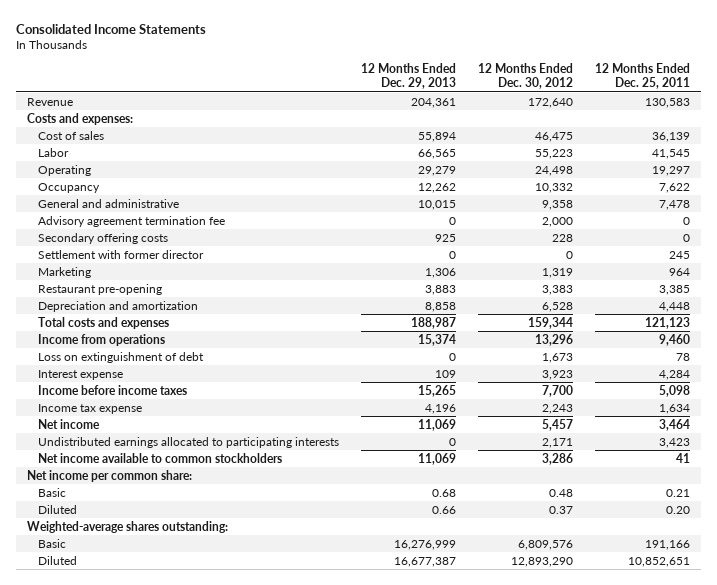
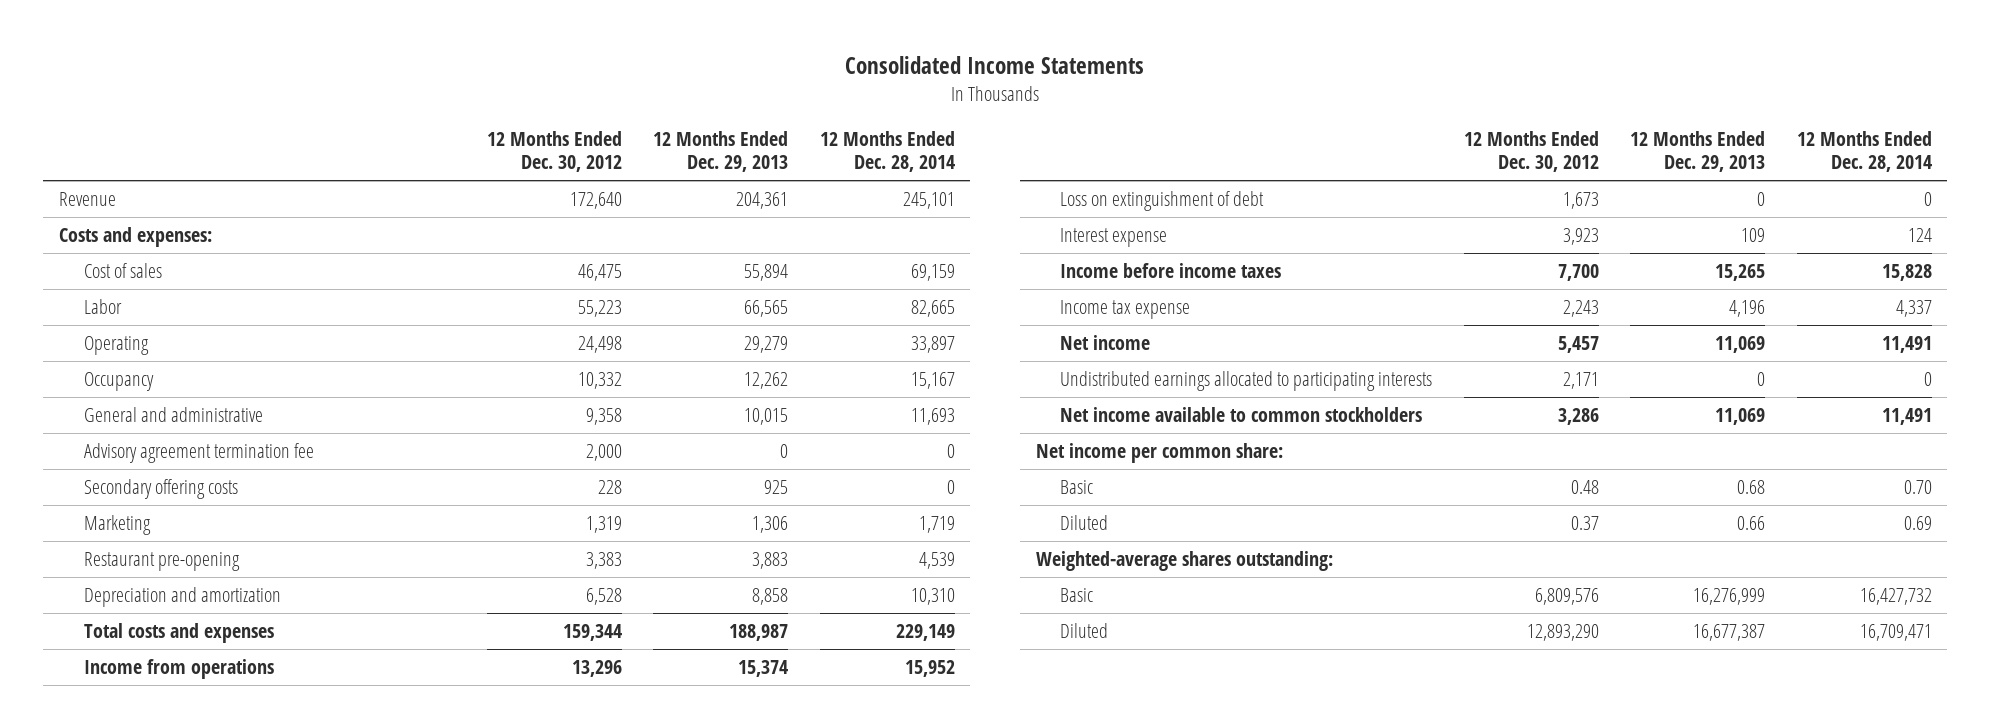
[595,63,691,90] 12 Months Ended Dec. 25, 2011 -> none
none -> [819,130,955,173] 12 Months Ended Dec. 28, 2014
[38,249,205,259] Settlement with former director -> none

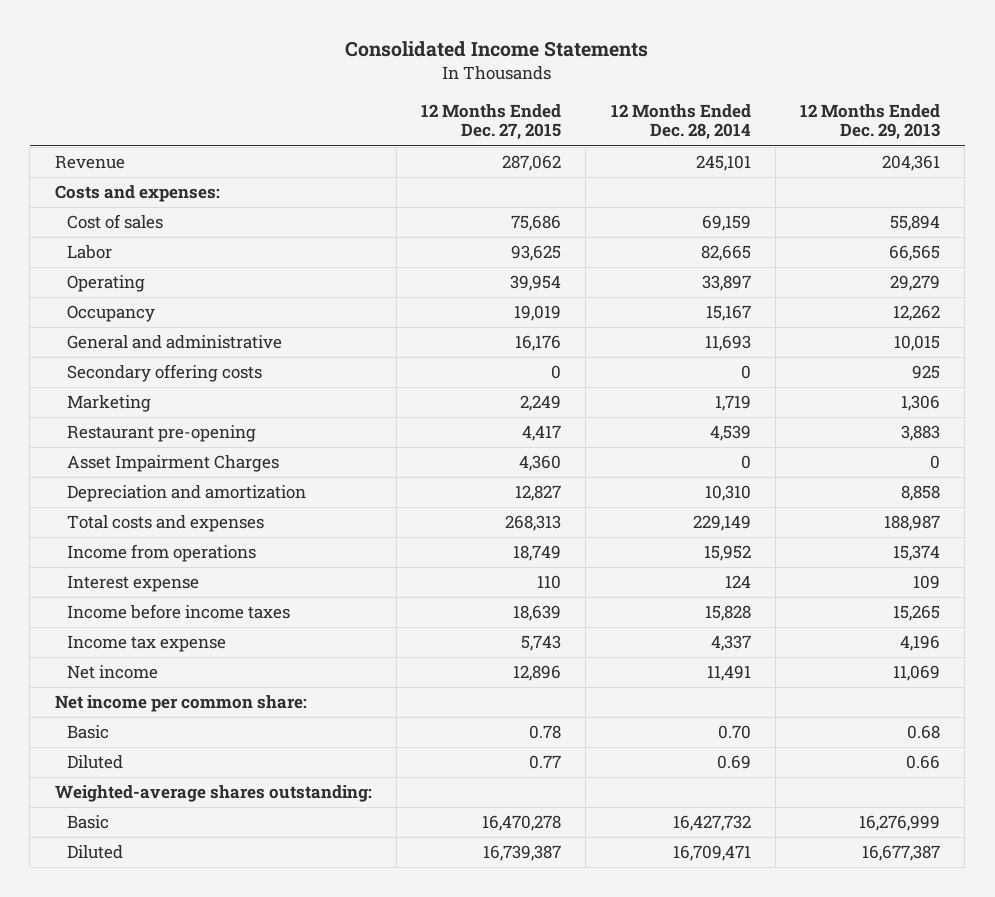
[486,130,622,173] 12 Months Ended Dec. 30, 2012 -> none
none -> [421,103,562,141] 12 Months Ended Dec. 27, 2015
[83,443,314,464] Advisory agreement termination fee -> none
none -> [66,455,279,473] Asset Impairment Charges
[1060,191,1265,212] Loss on extinguishment of debt -> none
[1060,371,1433,392] Undistributed earnings allocated to participating interests -> none
[1060,407,1423,423] Net income available to common stockholders -> none

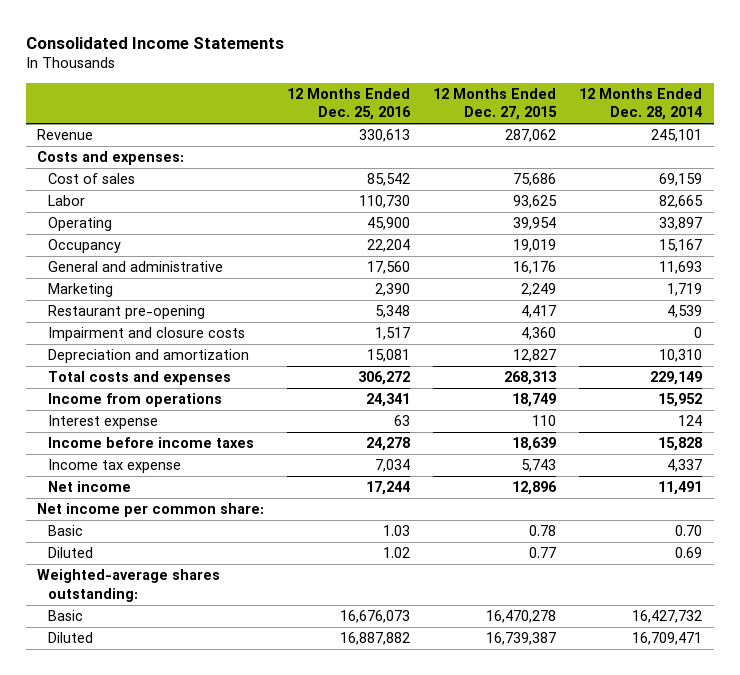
[800,103,941,141] 12 Months Ended Dec. 29, 2013 -> none
none -> [287,87,412,121] 12 Months Ended Dec. 25, 2016
[66,364,262,383] Secondary offering costs -> none
[66,455,279,473] Asset Impairment Charges -> [47,327,245,342] Impairment and closure costs

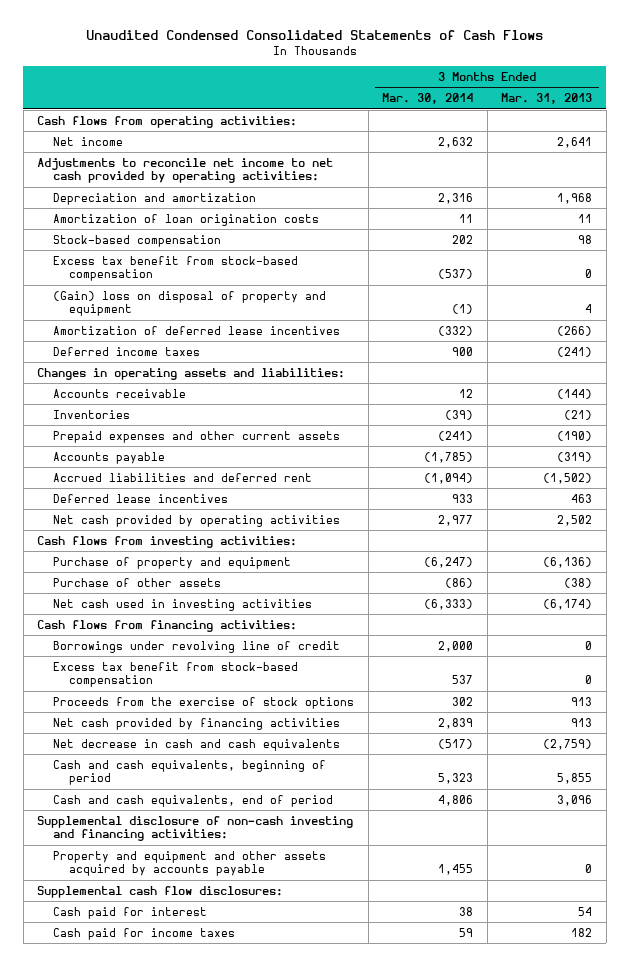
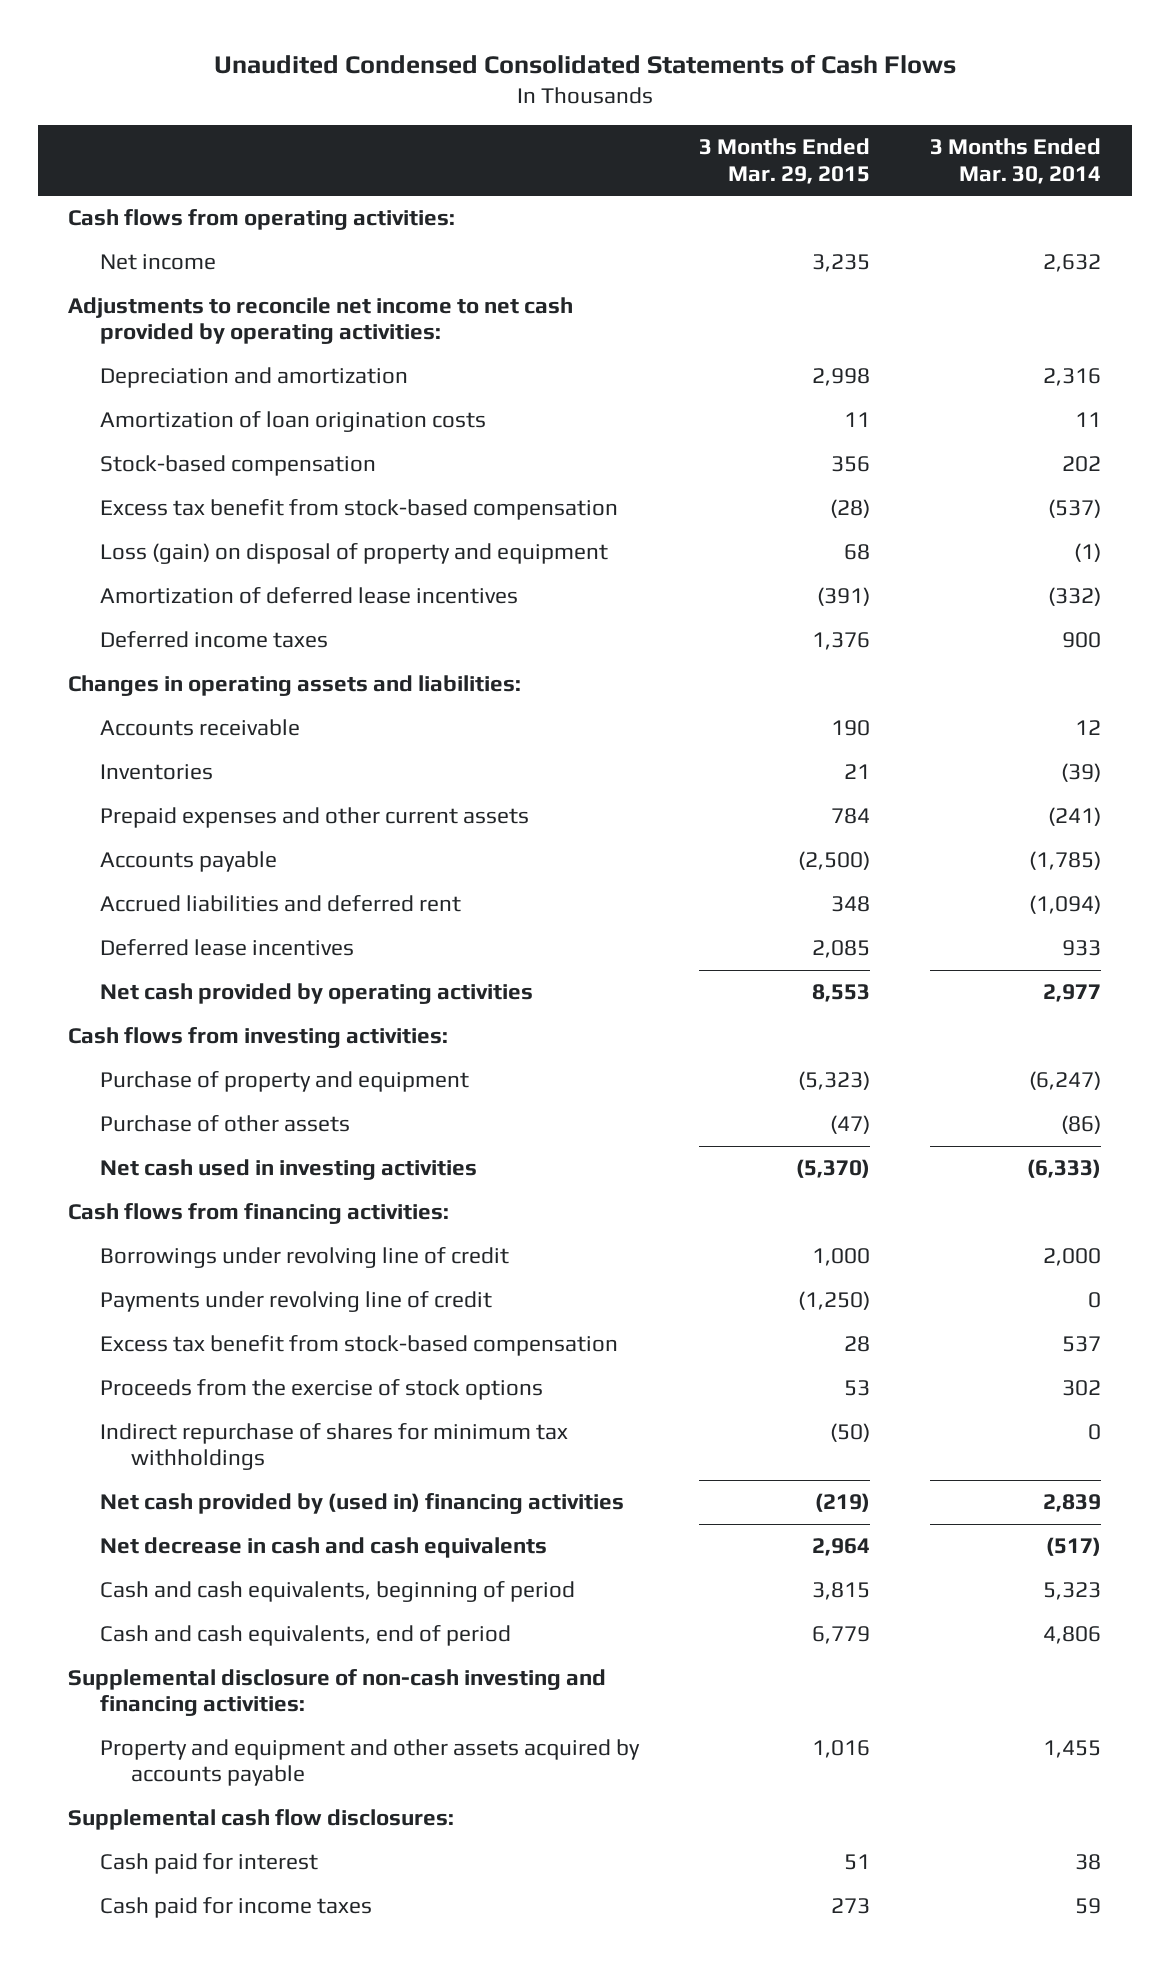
[501,93,593,105] Mar. 31, 2013 -> none
none -> [699,138,871,184] 3 Months Ended Mar. 29, 2015
[53,290,327,317] (Gain) loss on disposal of property and equipment -> [99,543,608,565] Loss (gain) on disposal of property and equipment
none -> [99,1291,492,1313] Payments under revolving line of credit
none -> [99,1423,568,1471] Indirect repurchase of shares for minimum tax withholdings
[53,717,341,730] Net cash provided by financing activities -> [99,1493,624,1515] Net cash provided by (used in) financing activities

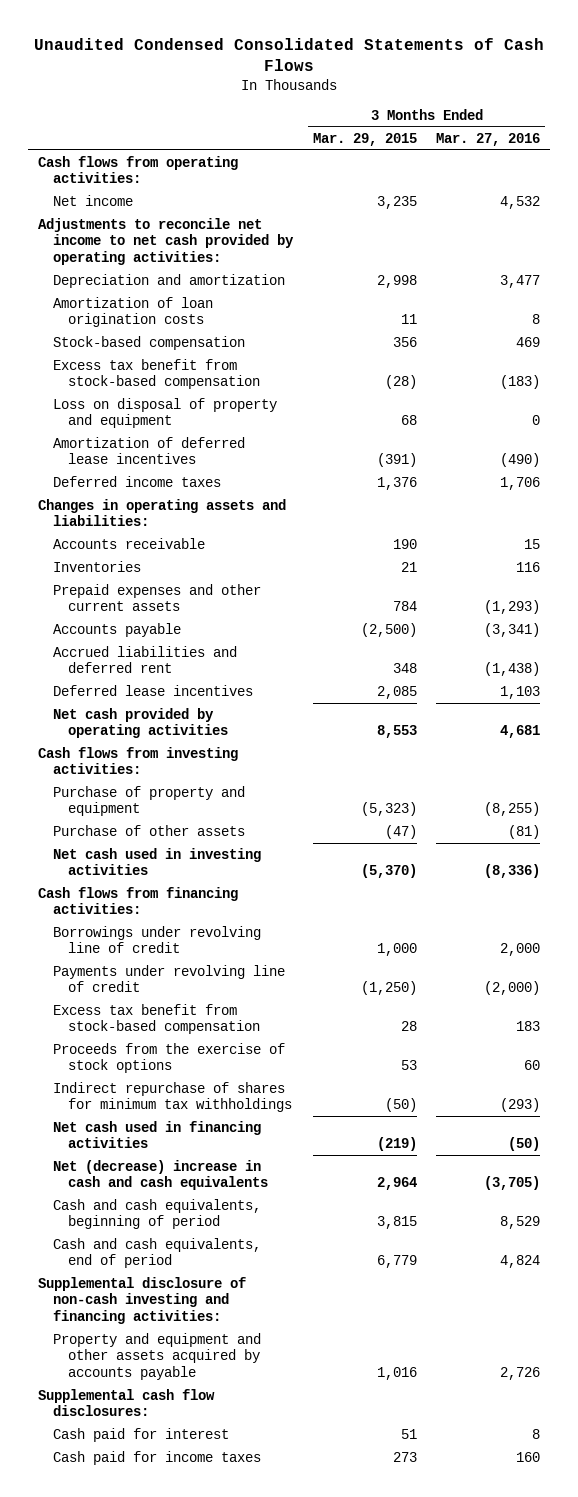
[930,138,1102,184] 3 Months Ended Mar. 30, 2014 -> none
none -> [436,132,541,146] Mar. 27, 2016
[99,543,608,565] Loss (gain) on disposal of property and equipment -> [53,398,278,429] Loss on disposal of property and equipment
[99,1493,624,1515] Net cash provided by (used in) financing activities -> [53,1121,262,1149] Net cash used in financing activities
[99,1537,547,1559] Net decrease in cash and cash equivalents -> [53,1160,269,1191] Net (decrease) increase in cash and cash equivalents

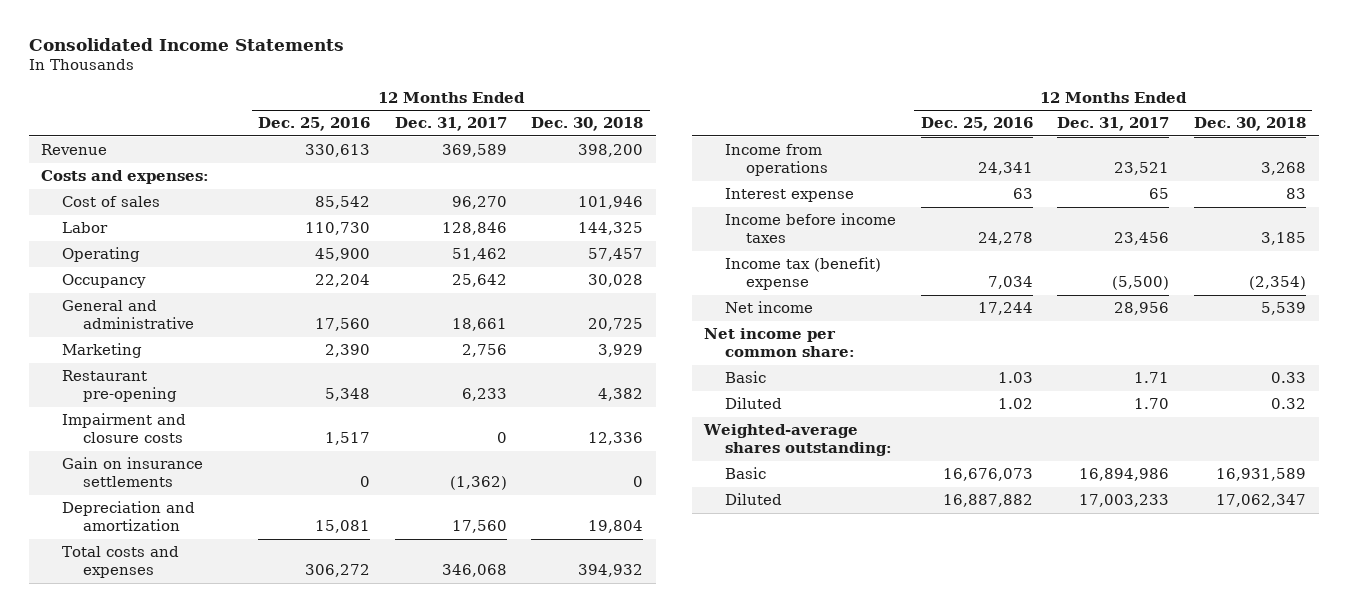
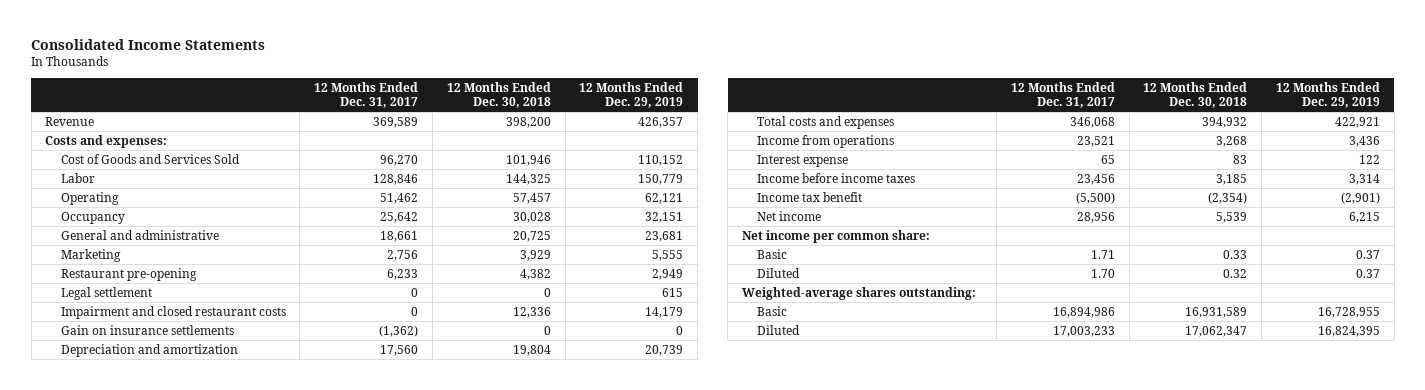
[257,117,370,132] Dec. 25, 2016 -> none
none -> [579,81,684,109] 12 Months Ended Dec. 29, 2019
[61,195,160,207] Cost of sales -> [60,153,240,164] Cost of Goods and Services Sold
none -> [60,286,152,300] Legal settlement
[61,412,186,444] Impairment and closure costs -> [60,305,286,319] Impairment and closed restaurant costs
[724,256,881,291] Income tax (benefit) expense -> [757,191,863,202] Income tax benefit

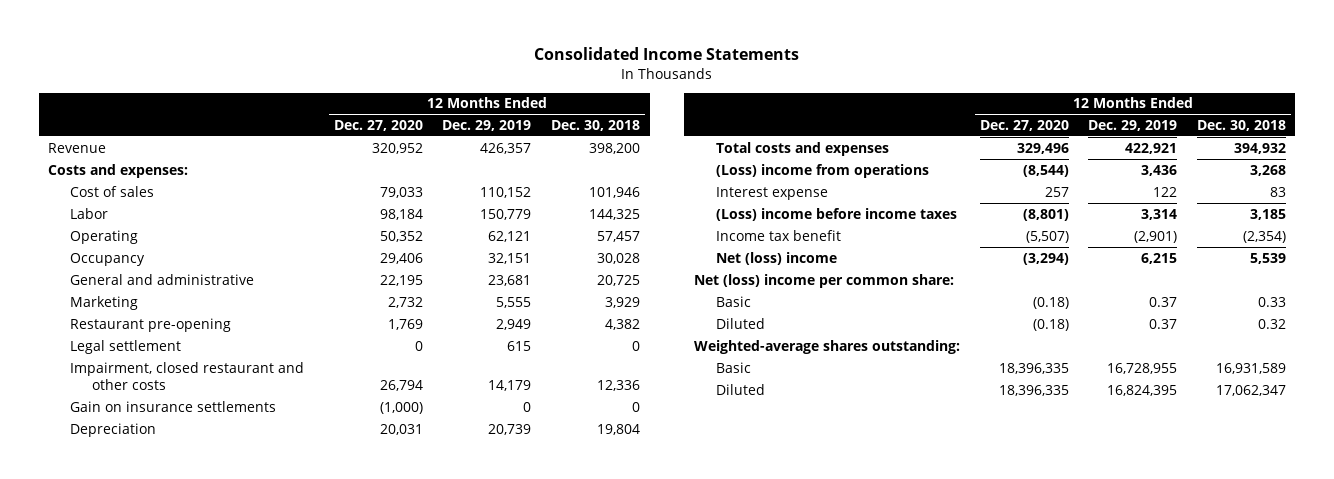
[314,81,419,109] 12 Months Ended Dec. 31, 2017 -> none
none -> [333,119,423,131] Dec. 27, 2020
[60,153,240,164] Cost of Goods and Services Sold -> [70,185,155,197] Cost of sales
[60,305,286,319] Impairment and closed restaurant costs -> [70,361,305,391] Impairment, closed restaurant and other costs
[60,343,238,357] Depreciation and amortization -> [70,422,157,437] Depreciation
[757,134,895,148] Income from operations -> [716,163,930,178] (Loss) income from operations
[757,172,916,183] Income before income taxes -> [716,207,958,221] (Loss) income before income taxes
[757,210,822,221] Net income -> [716,251,838,265] Net (loss) income
[741,229,930,243] Net income per common share: -> [694,273,955,288] Net (loss) income per common share:

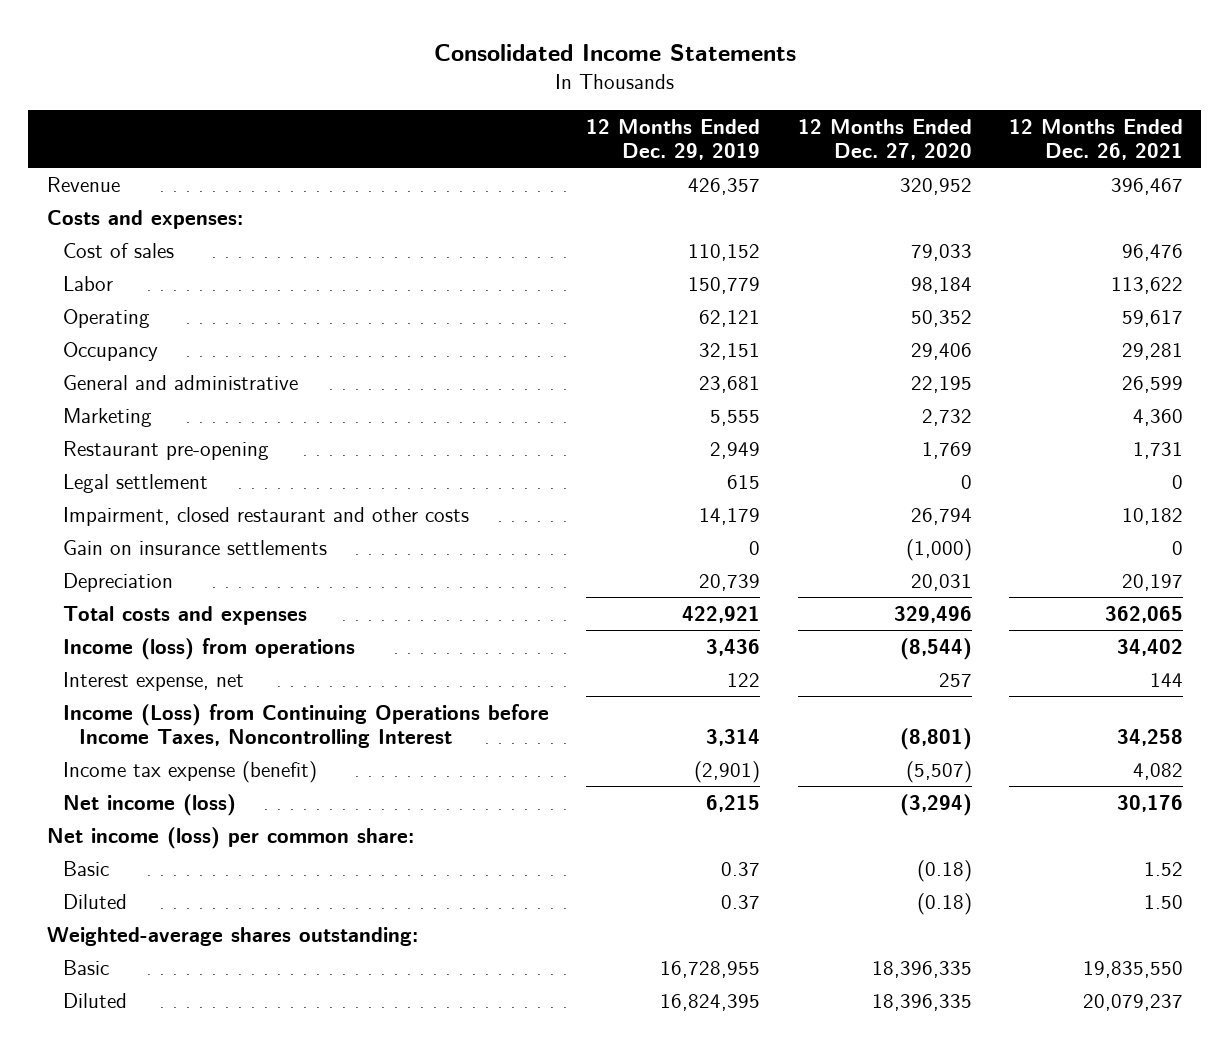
[550,119,640,131] Dec. 30, 2018 -> none
none -> [1008,118,1183,160] 12 Months Ended Dec. 26, 2021
[716,163,930,178] (Loss) income from operations -> [63,637,356,660] Income (loss) from operations
[716,186,829,200] Interest expense -> [63,671,245,691] Interest expense, net
[716,207,958,221] (Loss) income before income taxes -> [63,703,550,749] Income (Loss) from Continuing Operations before Income Taxes, Noncontrolling Interest
[716,229,842,241] Income tax benefit -> [63,760,318,783] Income tax expense (benefit)
[716,251,838,265] Net (loss) income -> [63,793,237,816] Net income (loss)
[694,273,955,288] Net (loss) income per common share: -> [47,826,415,849] Net income (loss) per common share:

